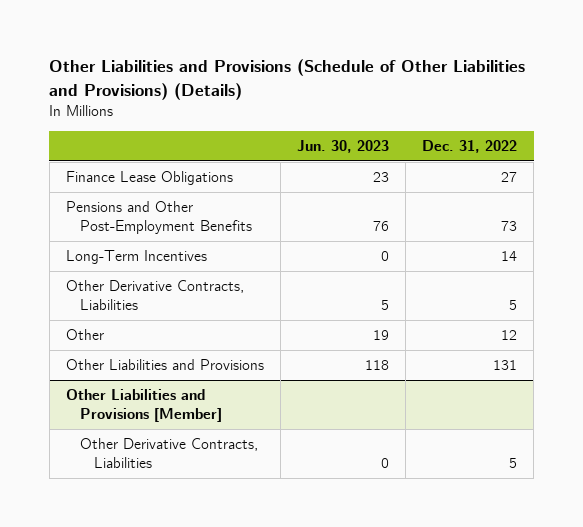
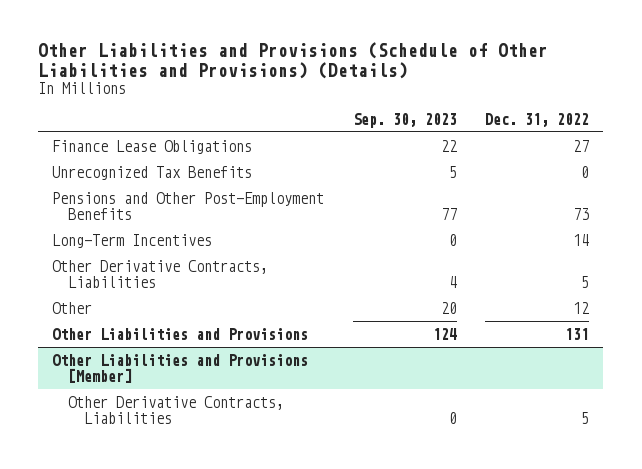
[296,139,389,153] Jun. 30, 2023 -> none
none -> [352,112,457,128] Sep. 30, 2023
none -> [52,165,253,180] Unrecognized Tax Benefits

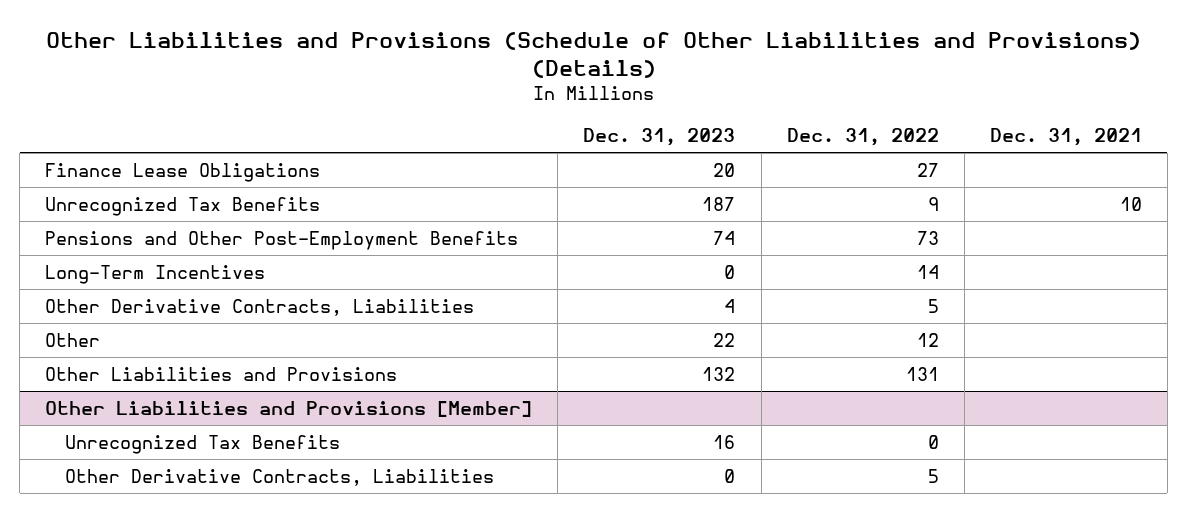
[352,112,457,128] Sep. 30, 2023 -> none
none -> [583,128,736,147] Dec. 31, 2023
none -> [989,128,1142,147] Dec. 31, 2021
[581,165,590,178] 0 -> [927,196,939,211] 9
none -> [65,434,341,454] Unrecognized Tax Benefits

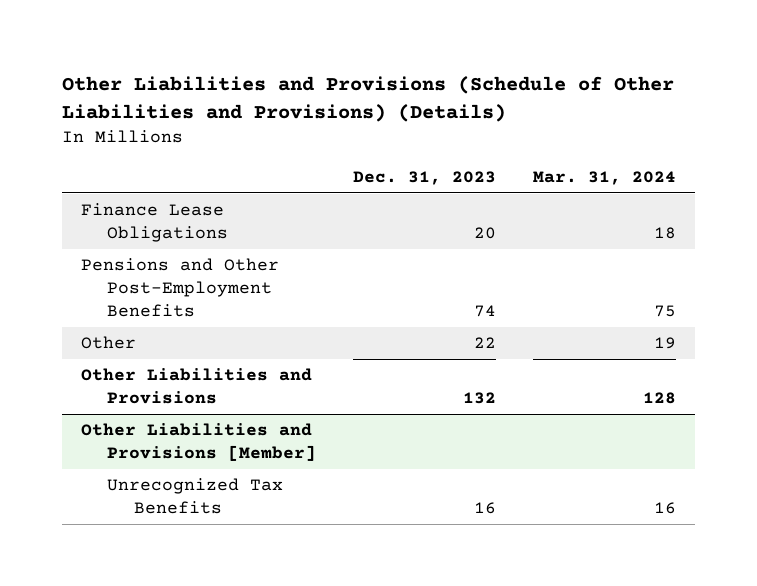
[786,128,939,147] Dec. 31, 2022 -> none
[989,128,1142,147] Dec. 31, 2021 -> none
none -> [533,170,677,185] Mar. 31, 2024
[45,196,321,216] Unrecognized Tax Benefits -> none
[45,264,266,284] Long-Term Incentives -> none
[45,298,475,316] Other Derivative Contracts, Liabilities -> none
[65,468,495,486] Other Derivative Contracts, Liabilities -> none

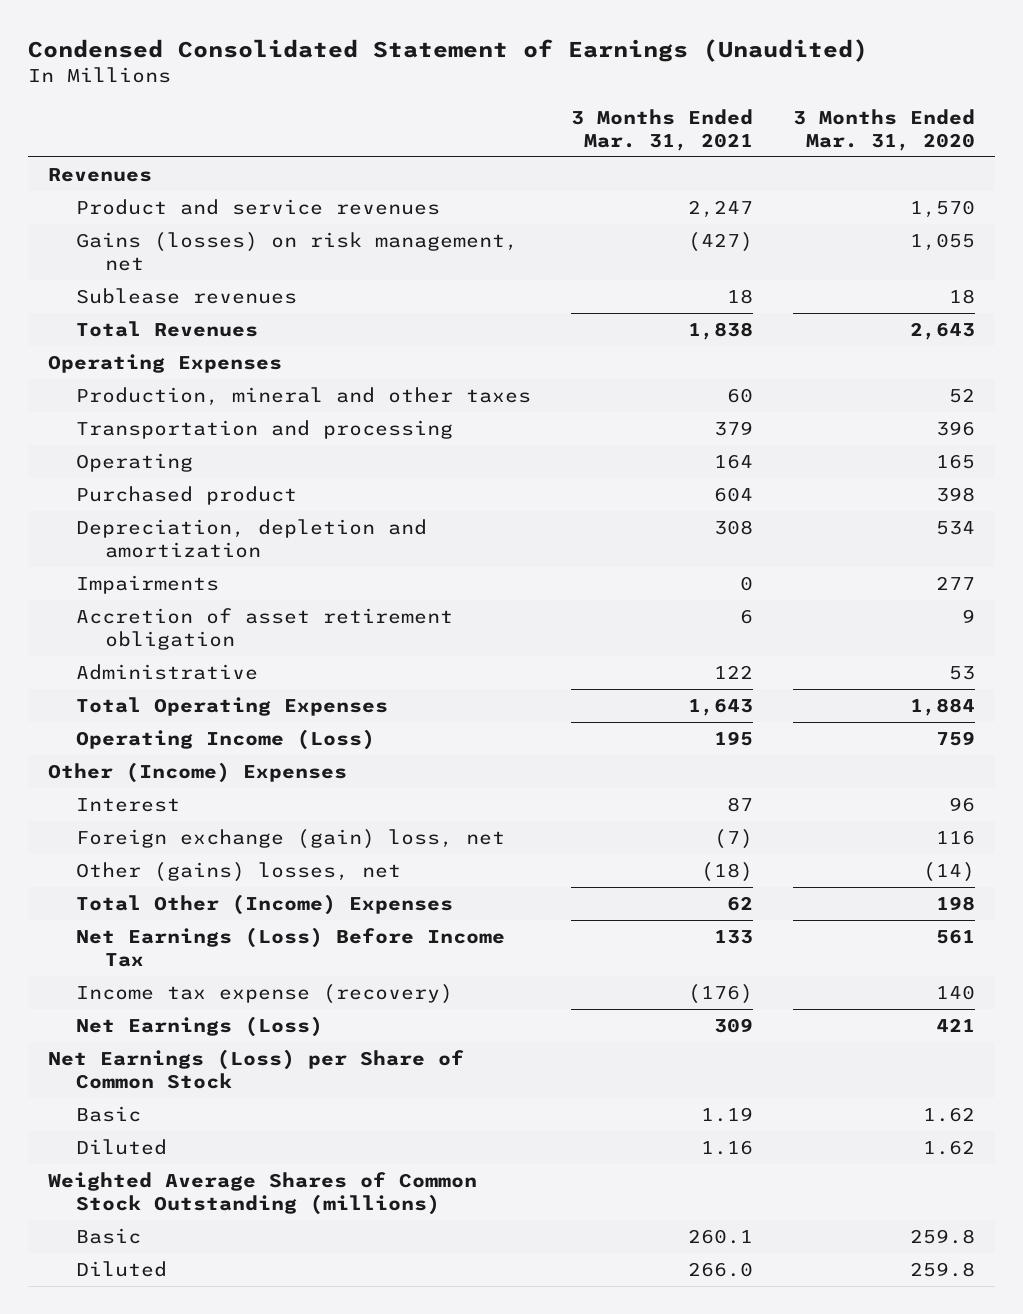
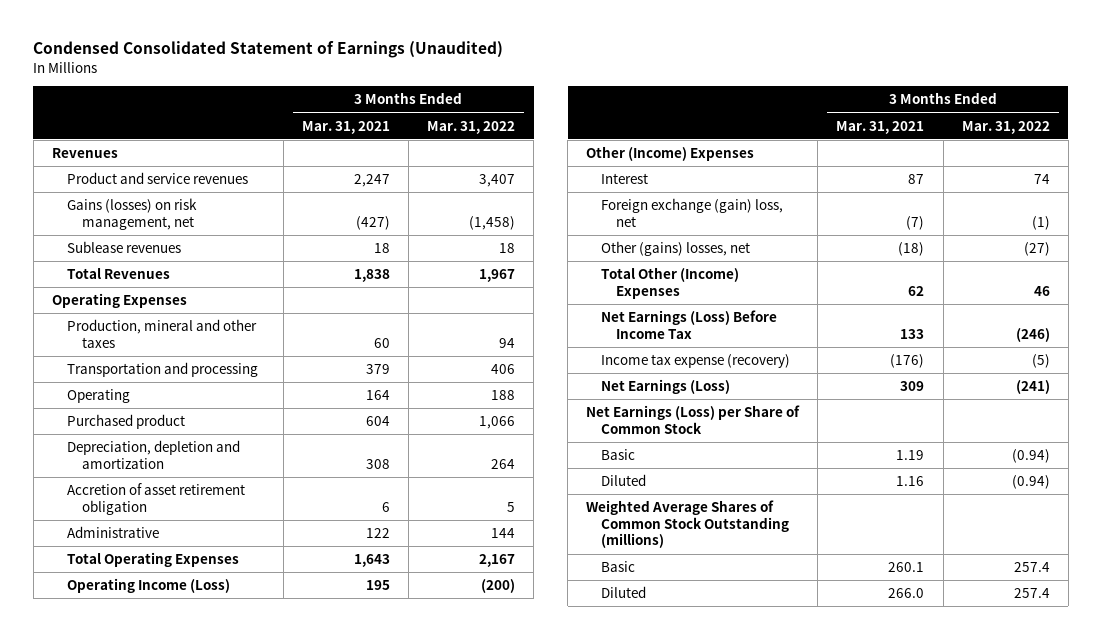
[792,108,975,151] 3 Months Ended Mar. 31, 2020 -> none
none -> [427,120,516,134] Mar. 31, 2022
[76,574,220,594] Impairments -> none

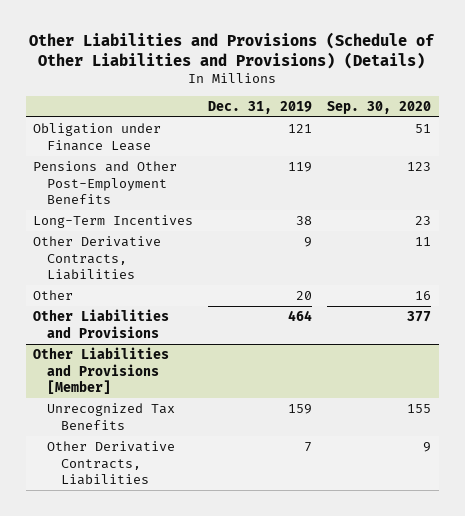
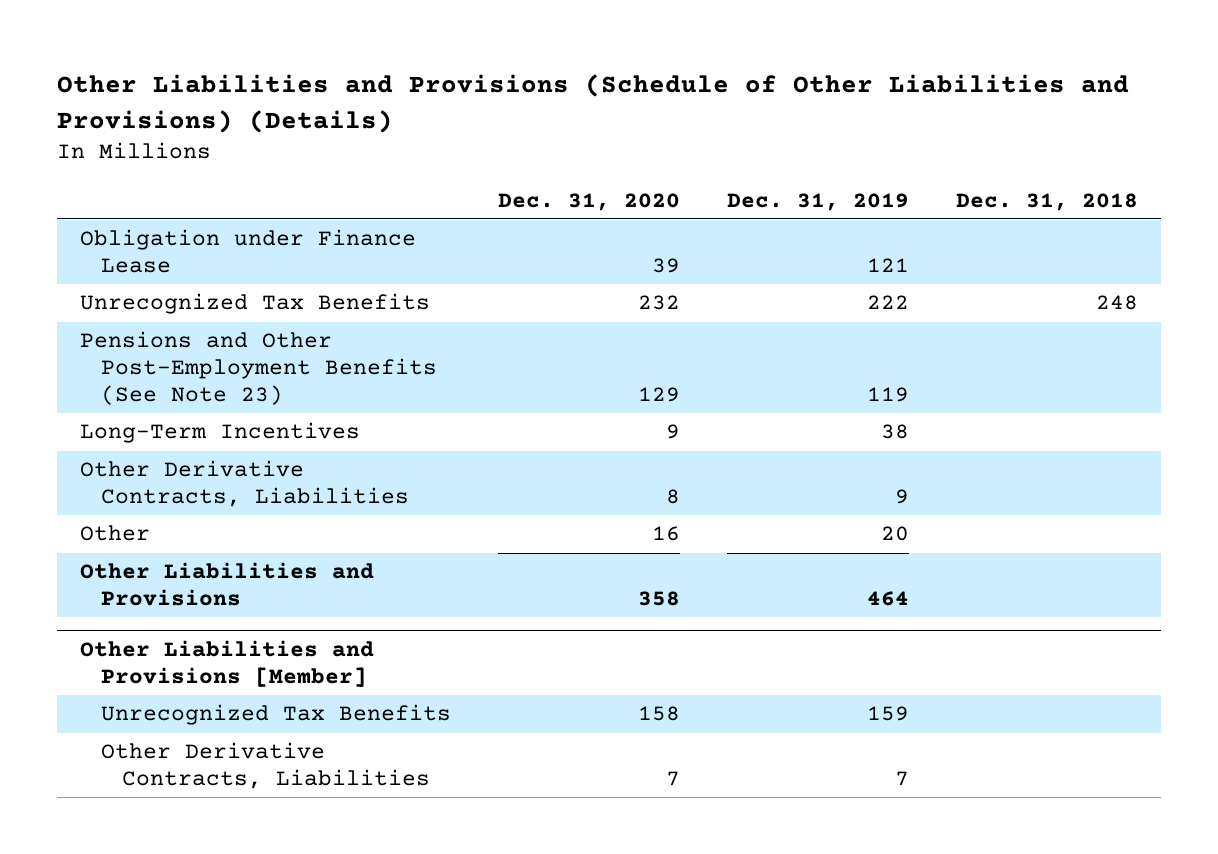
[327,100,432,114] Sep. 30, 2020 -> none
none -> [497,192,680,211] Dec. 31, 2020
none -> [955,192,1138,211] Dec. 31, 2018
none -> [80,293,431,315] Unrecognized Tax Benefits
[33,160,178,205] Pensions and Other Post-Employment Benefits -> [80,331,437,406] Pensions and Other Post-Employment Benefits (See Note 23)

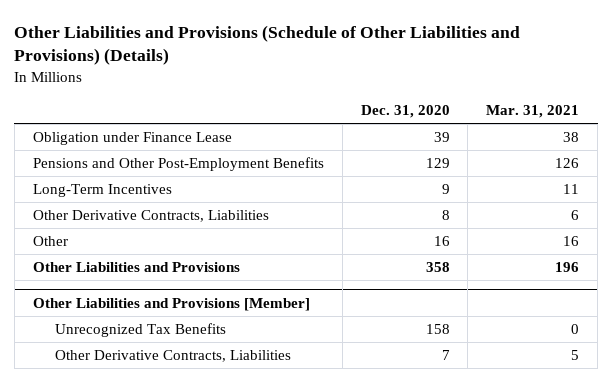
[726,192,909,211] Dec. 31, 2019 -> none
[955,192,1138,211] Dec. 31, 2018 -> none
none -> [486,105,580,119] Mar. 31, 2021
[80,293,431,315] Unrecognized Tax Benefits -> none
[80,331,437,406] Pensions and Other Post-Employment Benefits (See Note 23) -> [32,156,324,171] Pensions and Other Post-Employment Benefits

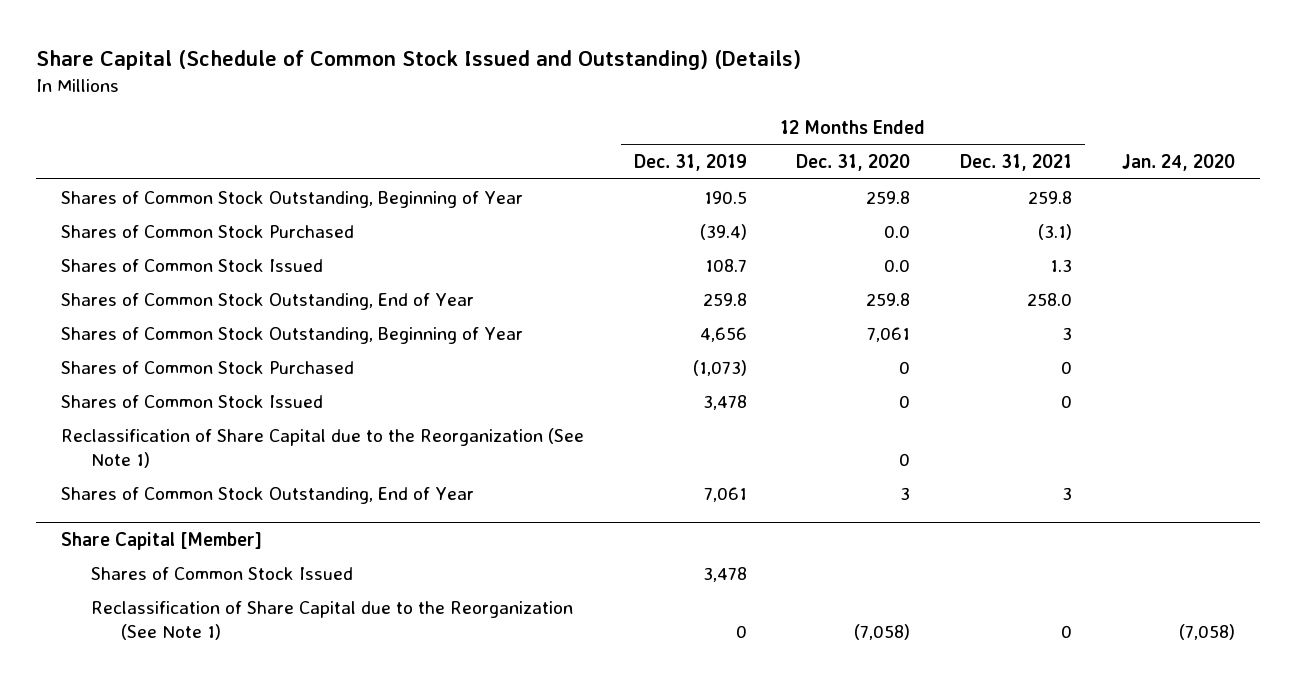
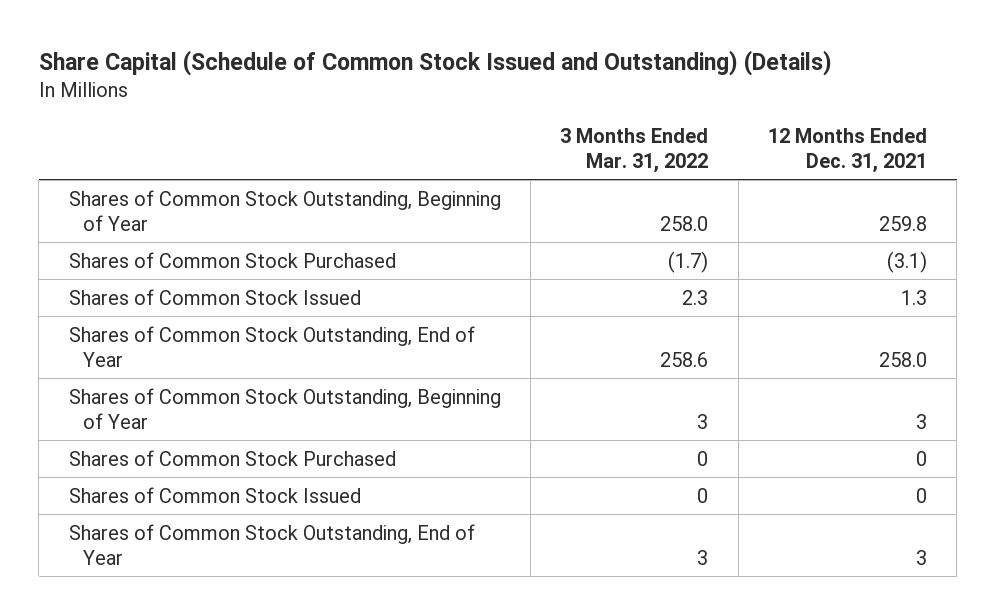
[633,154,747,172] Dec. 31, 2019 -> none
[796,154,911,172] Dec. 31, 2020 -> none
[1122,154,1236,172] Jan. 24, 2020 -> none
none -> [560,127,709,173] 3 Months Ended Mar. 31, 2022
[60,427,584,468] Reclassification of Share Capital due to the Reorganization (See Note 1) -> none
[60,531,262,550] Share Capital [Member] -> none
[90,566,353,580] Shares of Common Stock Issued -> none
[90,600,573,640] Reclassification of Share Capital due to the Reorganization (See Note 1) -> none

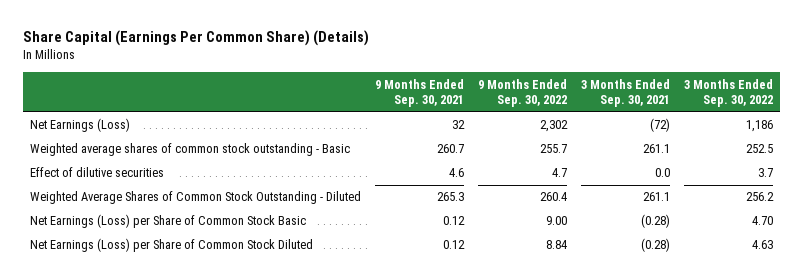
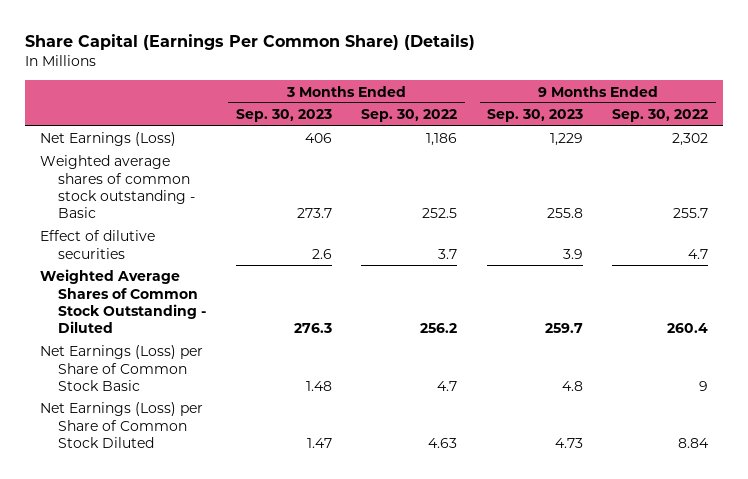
[374,78,464,108] 9 Months Ended Sep. 30, 2021 -> none
[580,78,670,108] 3 Months Ended Sep. 30, 2021 -> none
none -> [235,109,332,123] Sep. 30, 2023
none -> [486,109,583,123] Sep. 30, 2023
[545,216,567,226] 9.00 -> [699,380,709,391] 9
[751,216,773,226] 4.70 -> [437,380,458,391] 4.7

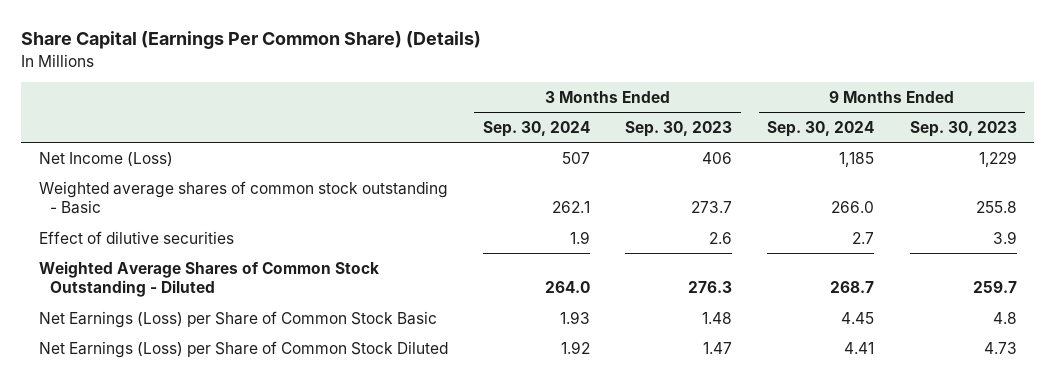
[361,109,458,123] Sep. 30, 2022 -> none
[612,109,709,123] Sep. 30, 2022 -> none
none -> [482,120,590,137] Sep. 30, 2024
none -> [767,120,875,137] Sep. 30, 2024
[40,132,177,147] Net Earnings (Loss) -> [38,151,173,167] Net Income (Loss)

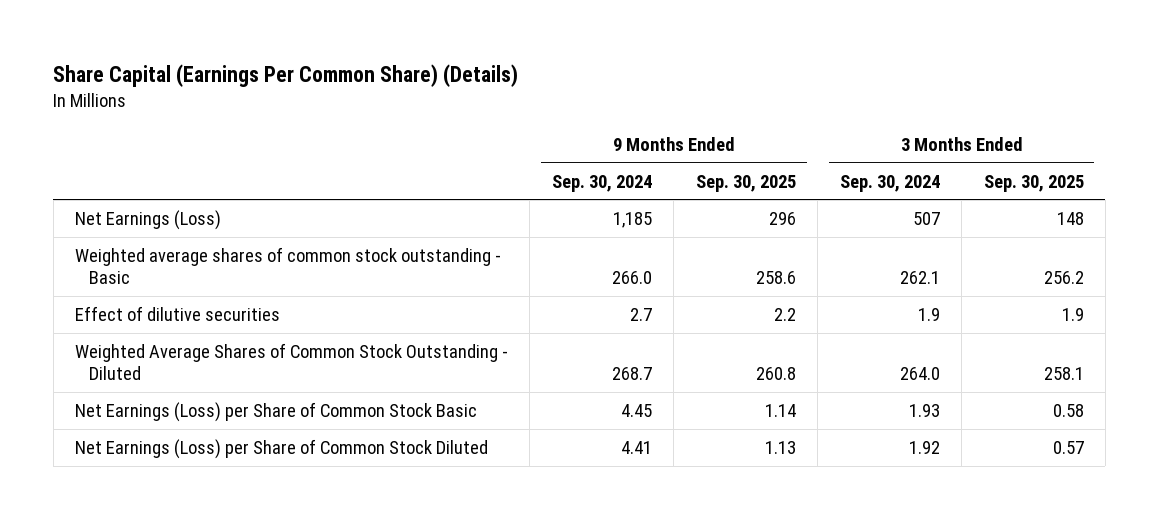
[625,120,733,137] Sep. 30, 2023 -> none
[909,120,1017,137] Sep. 30, 2023 -> none
none -> [695,174,796,192] Sep. 30, 2025
none -> [983,174,1084,192] Sep. 30, 2025
[38,151,173,167] Net Income (Loss) -> [75,209,222,230] Net Earnings (Loss)

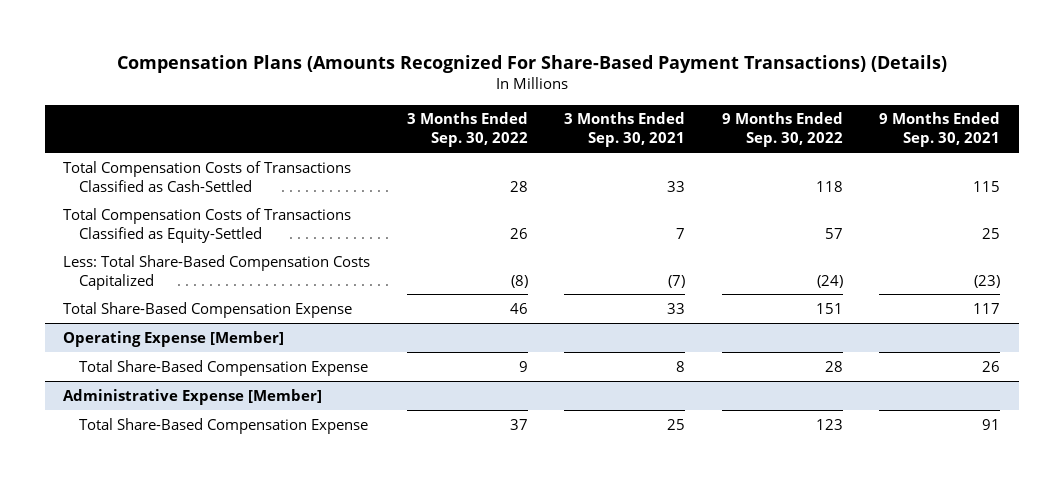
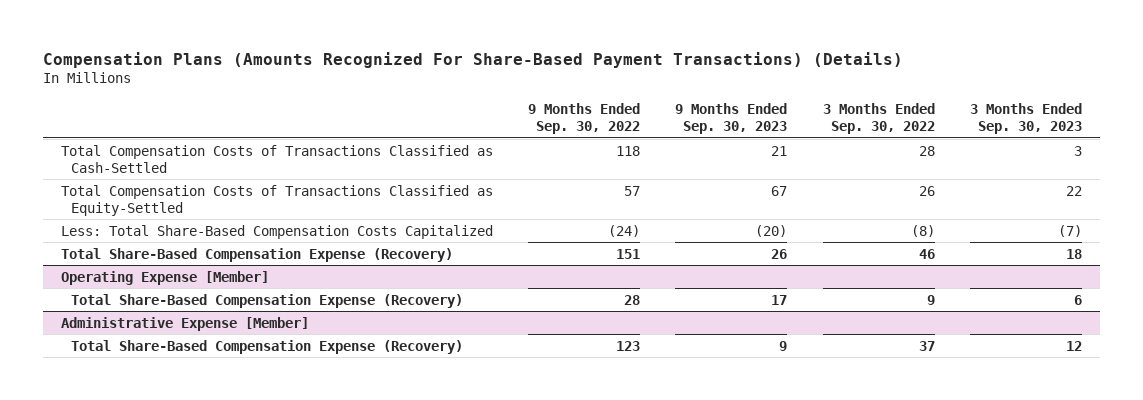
[564,112,686,148] 3 Months Ended Sep. 30, 2021 -> none
[879,112,1001,148] 9 Months Ended Sep. 30, 2021 -> none
none -> [675,102,788,134] 9 Months Ended Sep. 30, 2023
none -> [970,102,1083,134] 3 Months Ended Sep. 30, 2023
[63,301,353,318] Total Share-Based Compensation Expense -> [60,247,453,262] Total Share-Based Compensation Expense (Recovery)
[78,359,368,376] Total Share-Based Compensation Expense -> [70,293,463,308] Total Share-Based Compensation Expense (Recovery)
[78,417,368,434] Total Share-Based Compensation Expense -> [70,339,463,354] Total Share-Based Compensation Expense (Recovery)

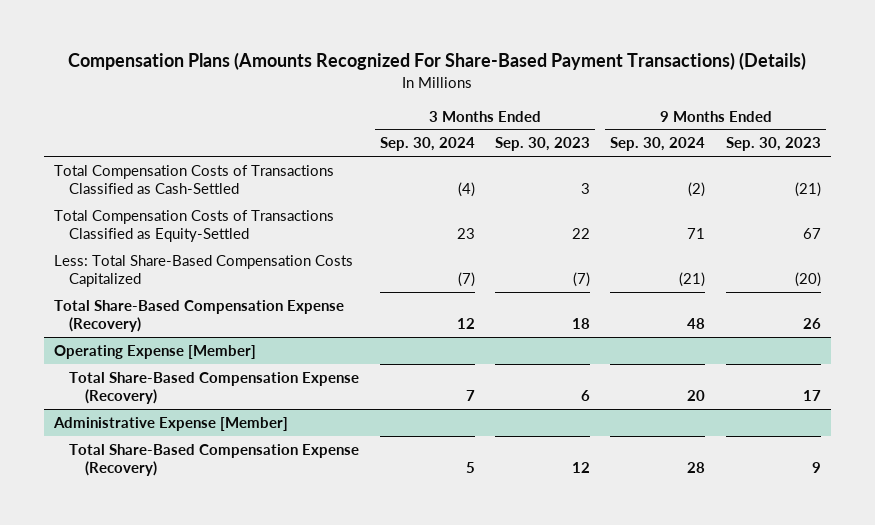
[528,102,641,134] 9 Months Ended Sep. 30, 2022 -> none
[822,102,935,134] 3 Months Ended Sep. 30, 2022 -> none
none -> [379,137,475,152] Sep. 30, 2024
none -> [610,137,706,152] Sep. 30, 2024
[771,145,788,156] 21 -> [794,182,821,198] (21)

